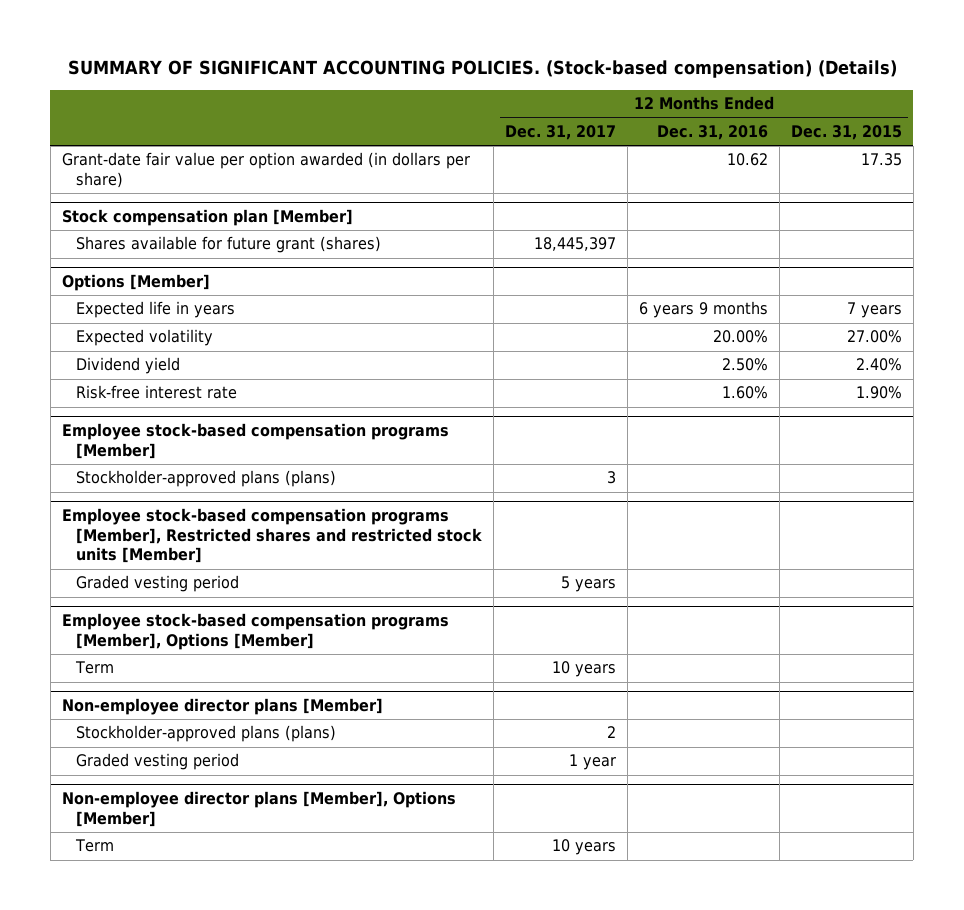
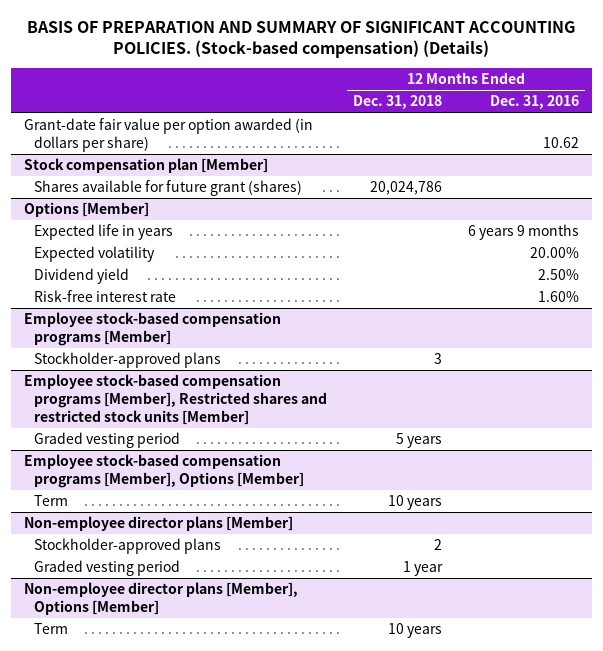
[67,60,897,79] SUMMARY OF SIGNIFICANT ACCOUNTING POLICIES. (Stock-based compensation) (Details) -> [27,20,576,59] BASIS OF PREPARATION AND SUMMARY OF SIGNIFICANT ACCOUNTING POLICIES. (Stock-based compensation) (Details)
[505,124,617,140] Dec. 31, 2017 -> none
[790,124,902,140] Dec. 31, 2015 -> none
none -> [353,95,443,110] Dec. 31, 2018
[76,470,337,488] Stockholder-approved plans (plans) -> [34,352,222,369] Stockholder-approved plans
[76,725,337,743] Stockholder-approved plans (plans) -> [34,538,222,555] Stockholder-approved plans

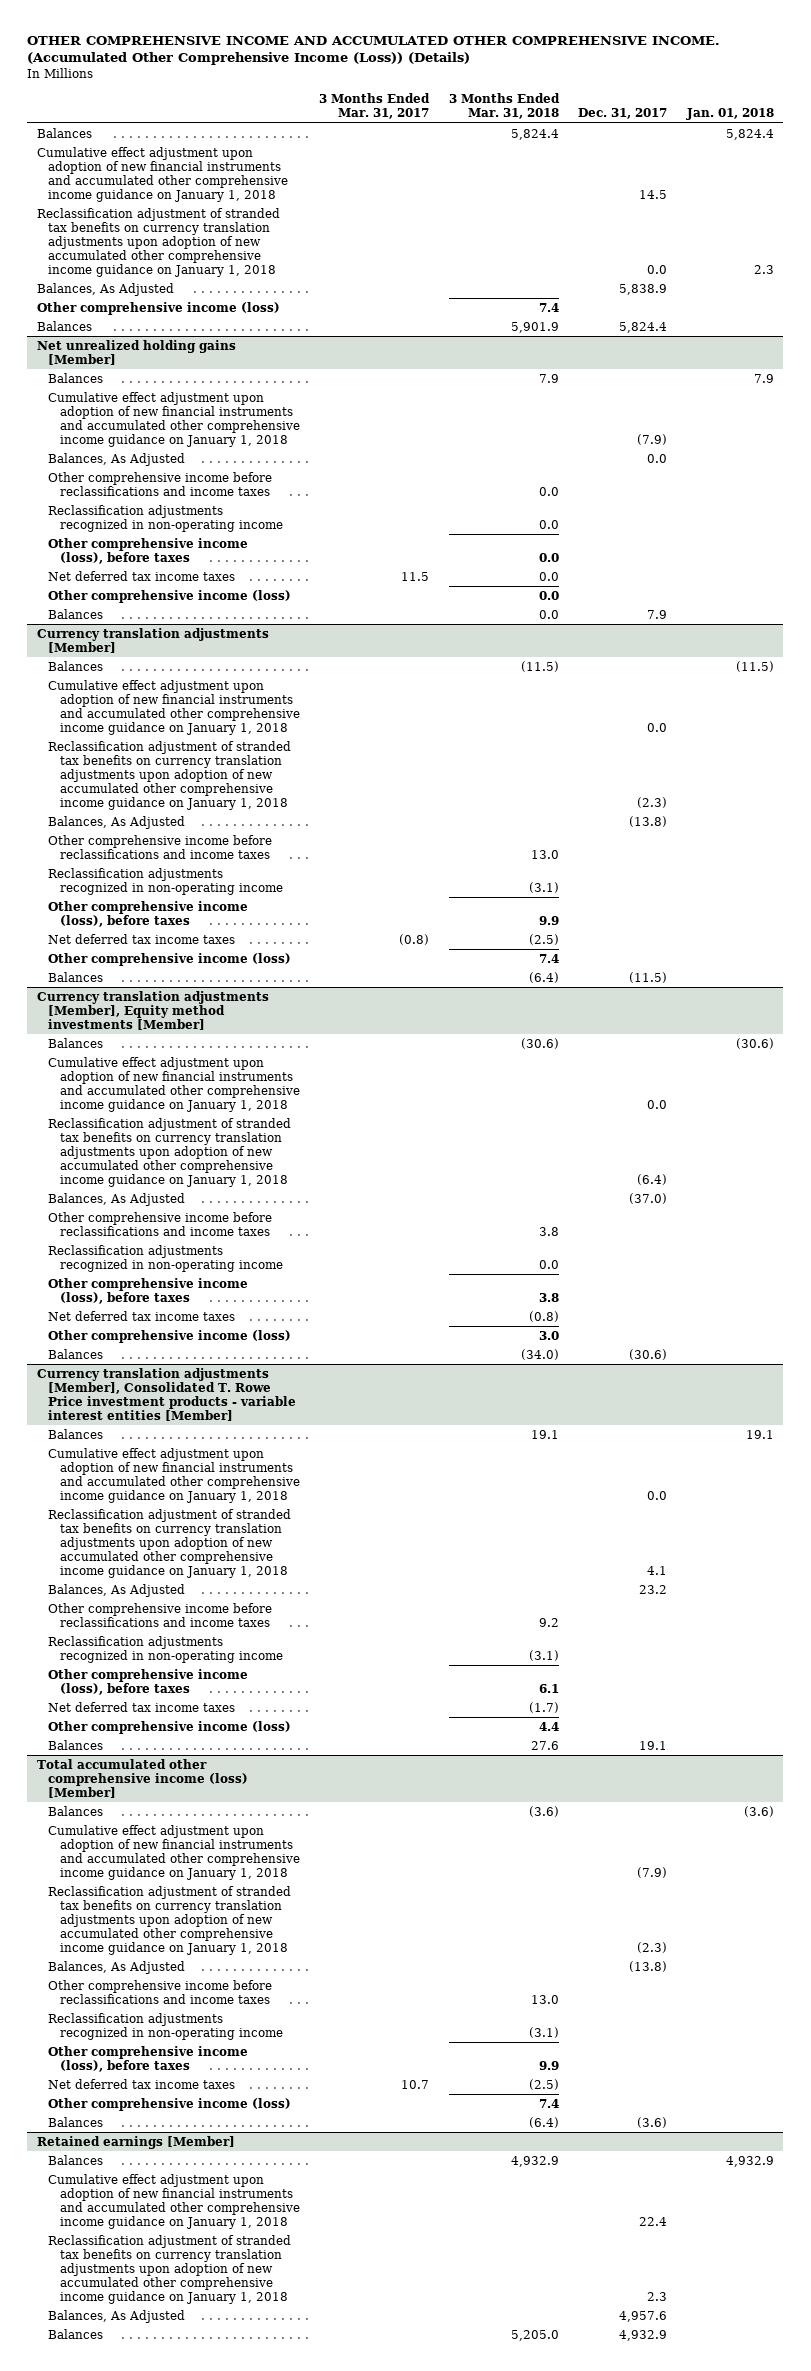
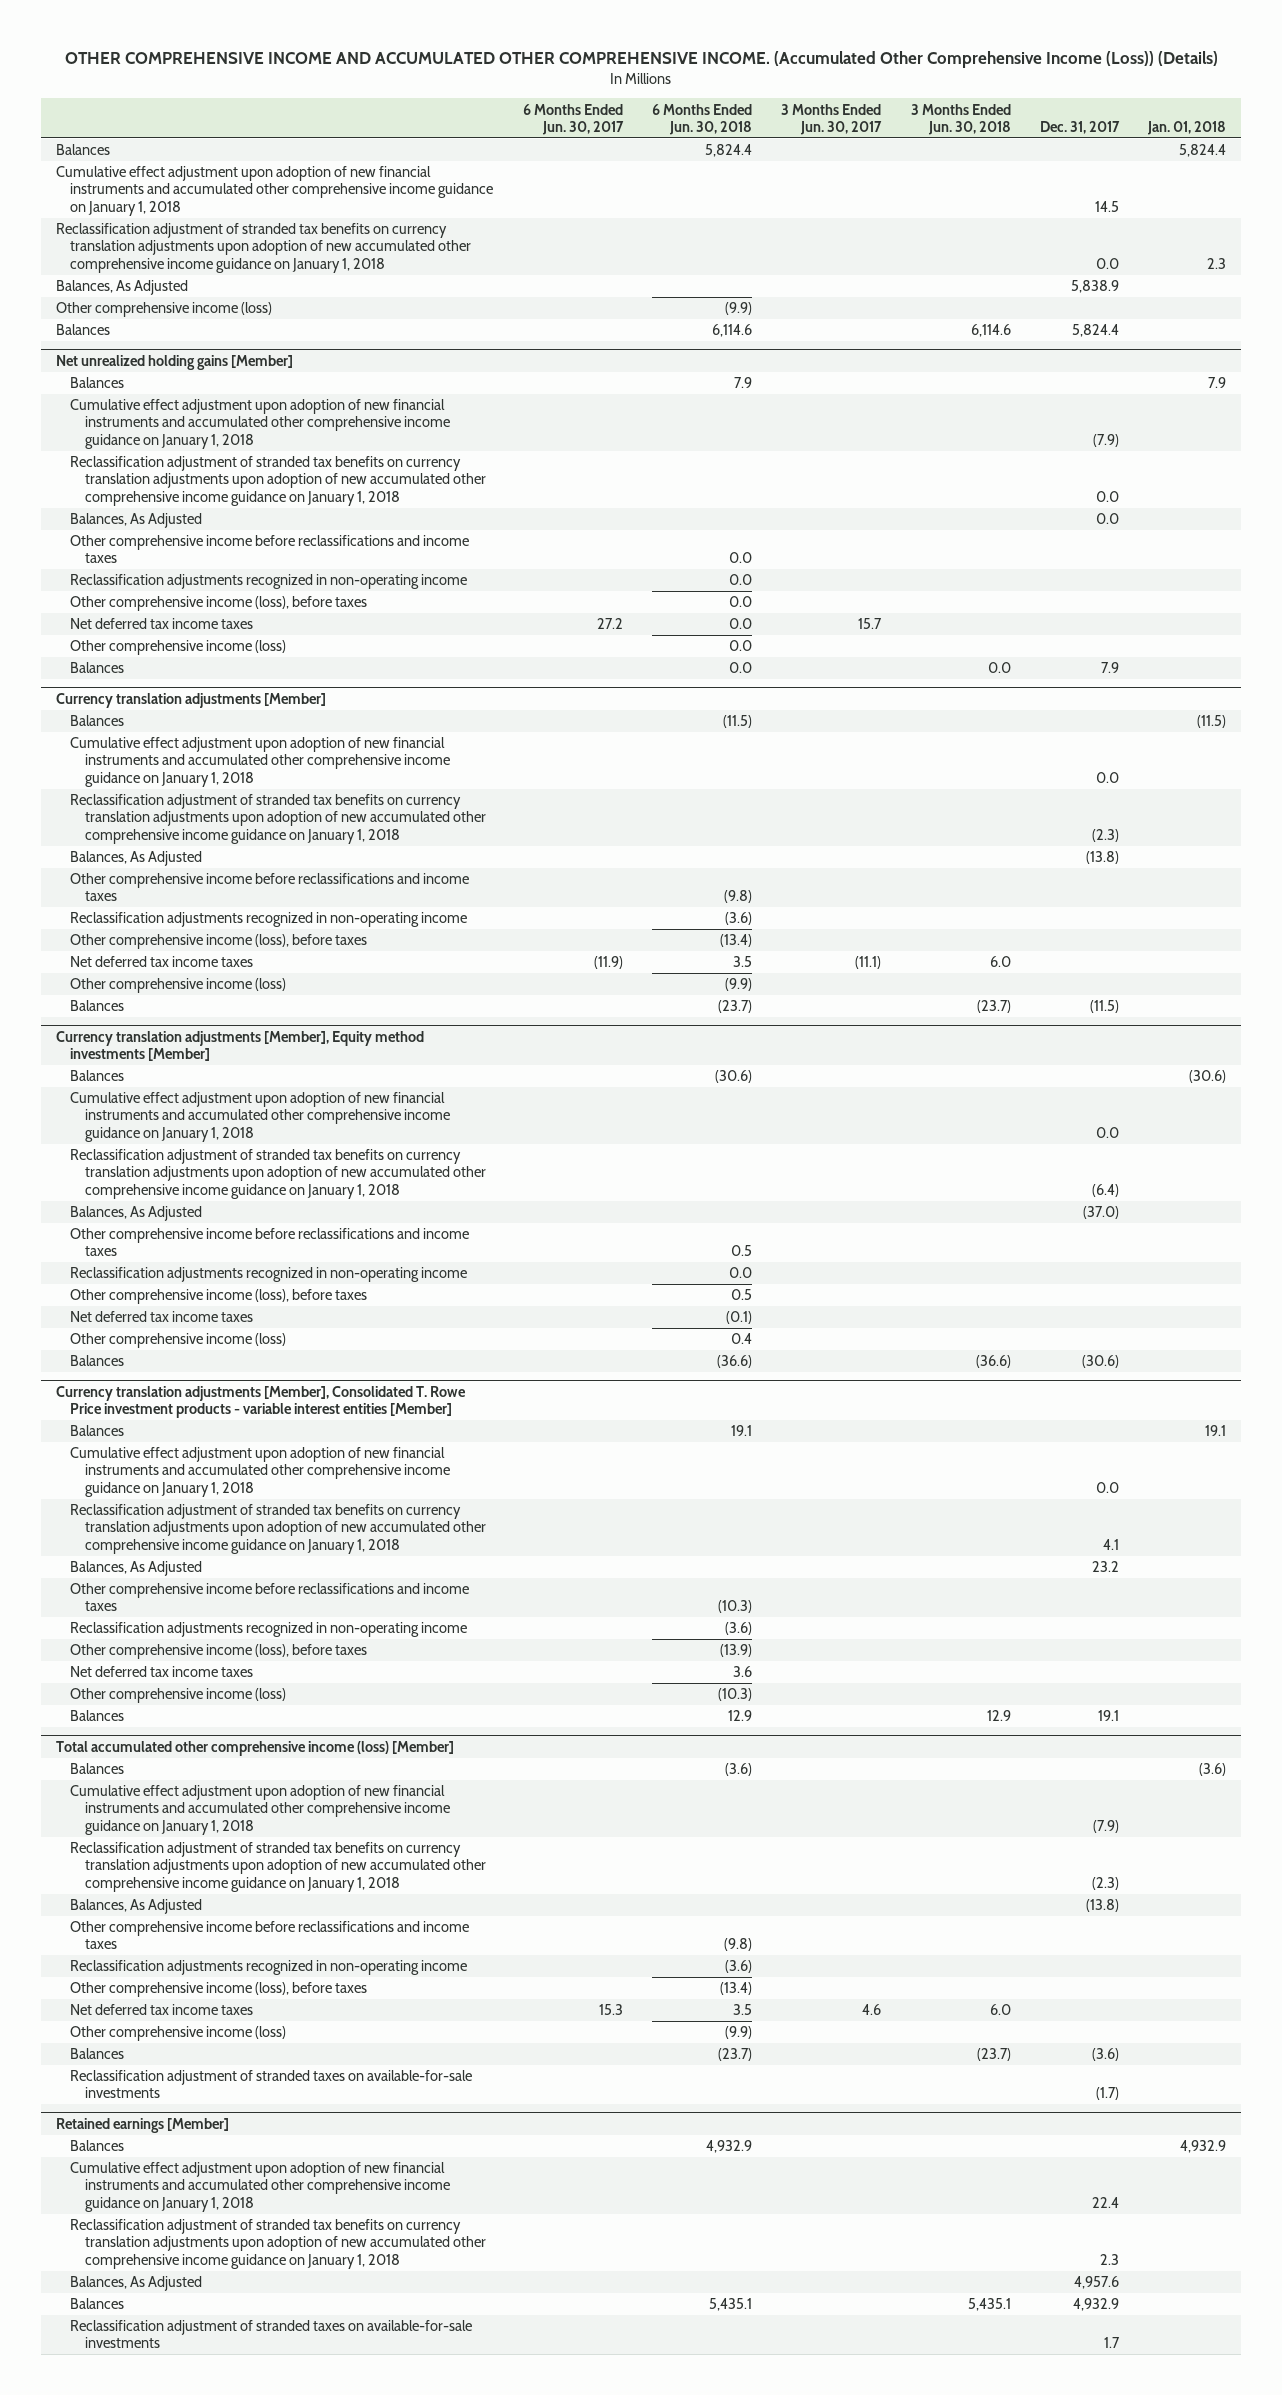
[319,93,431,120] 3 Months Ended Mar. 31, 2017 -> none
[448,93,560,120] 3 Months Ended Mar. 31, 2018 -> none
none -> [522,103,624,135] 6 Months Ended Jun. 30, 2017
none -> [651,103,752,135] 6 Months Ended Jun. 30, 2018
none -> [781,103,883,135] 3 Months Ended Jun. 30, 2017
none -> [910,103,1011,135] 3 Months Ended Jun. 30, 2018
none -> [70,456,486,506] Reclassification adjustment of stranded tax benefits on currency translation adjustments upon adoption of new accumulated other comprehensive income guidance on January 1, 2018
none -> [70,2070,473,2099] Reclassification adjustment of stranded taxes on available-for-sale investments
none -> [70,2320,473,2349] Reclassification adjustment of stranded taxes on available-for-sale investments

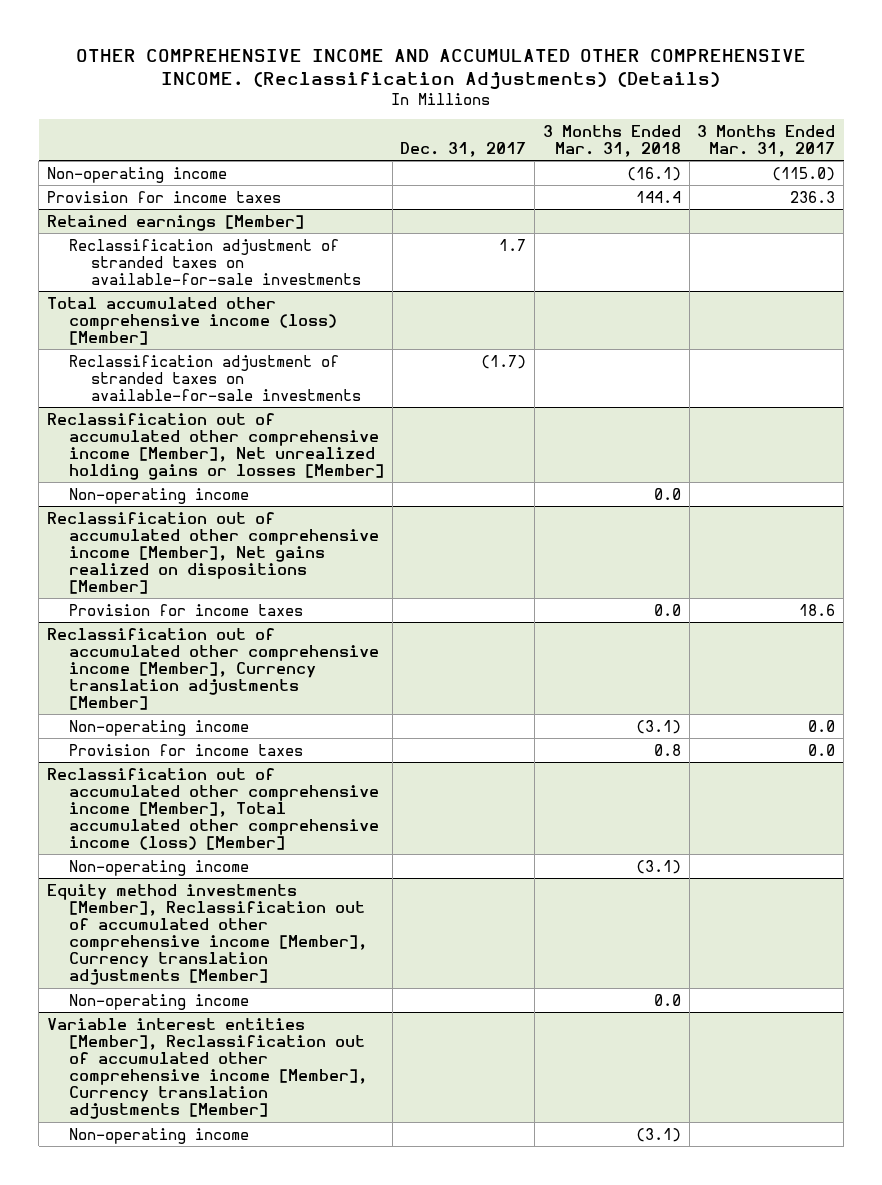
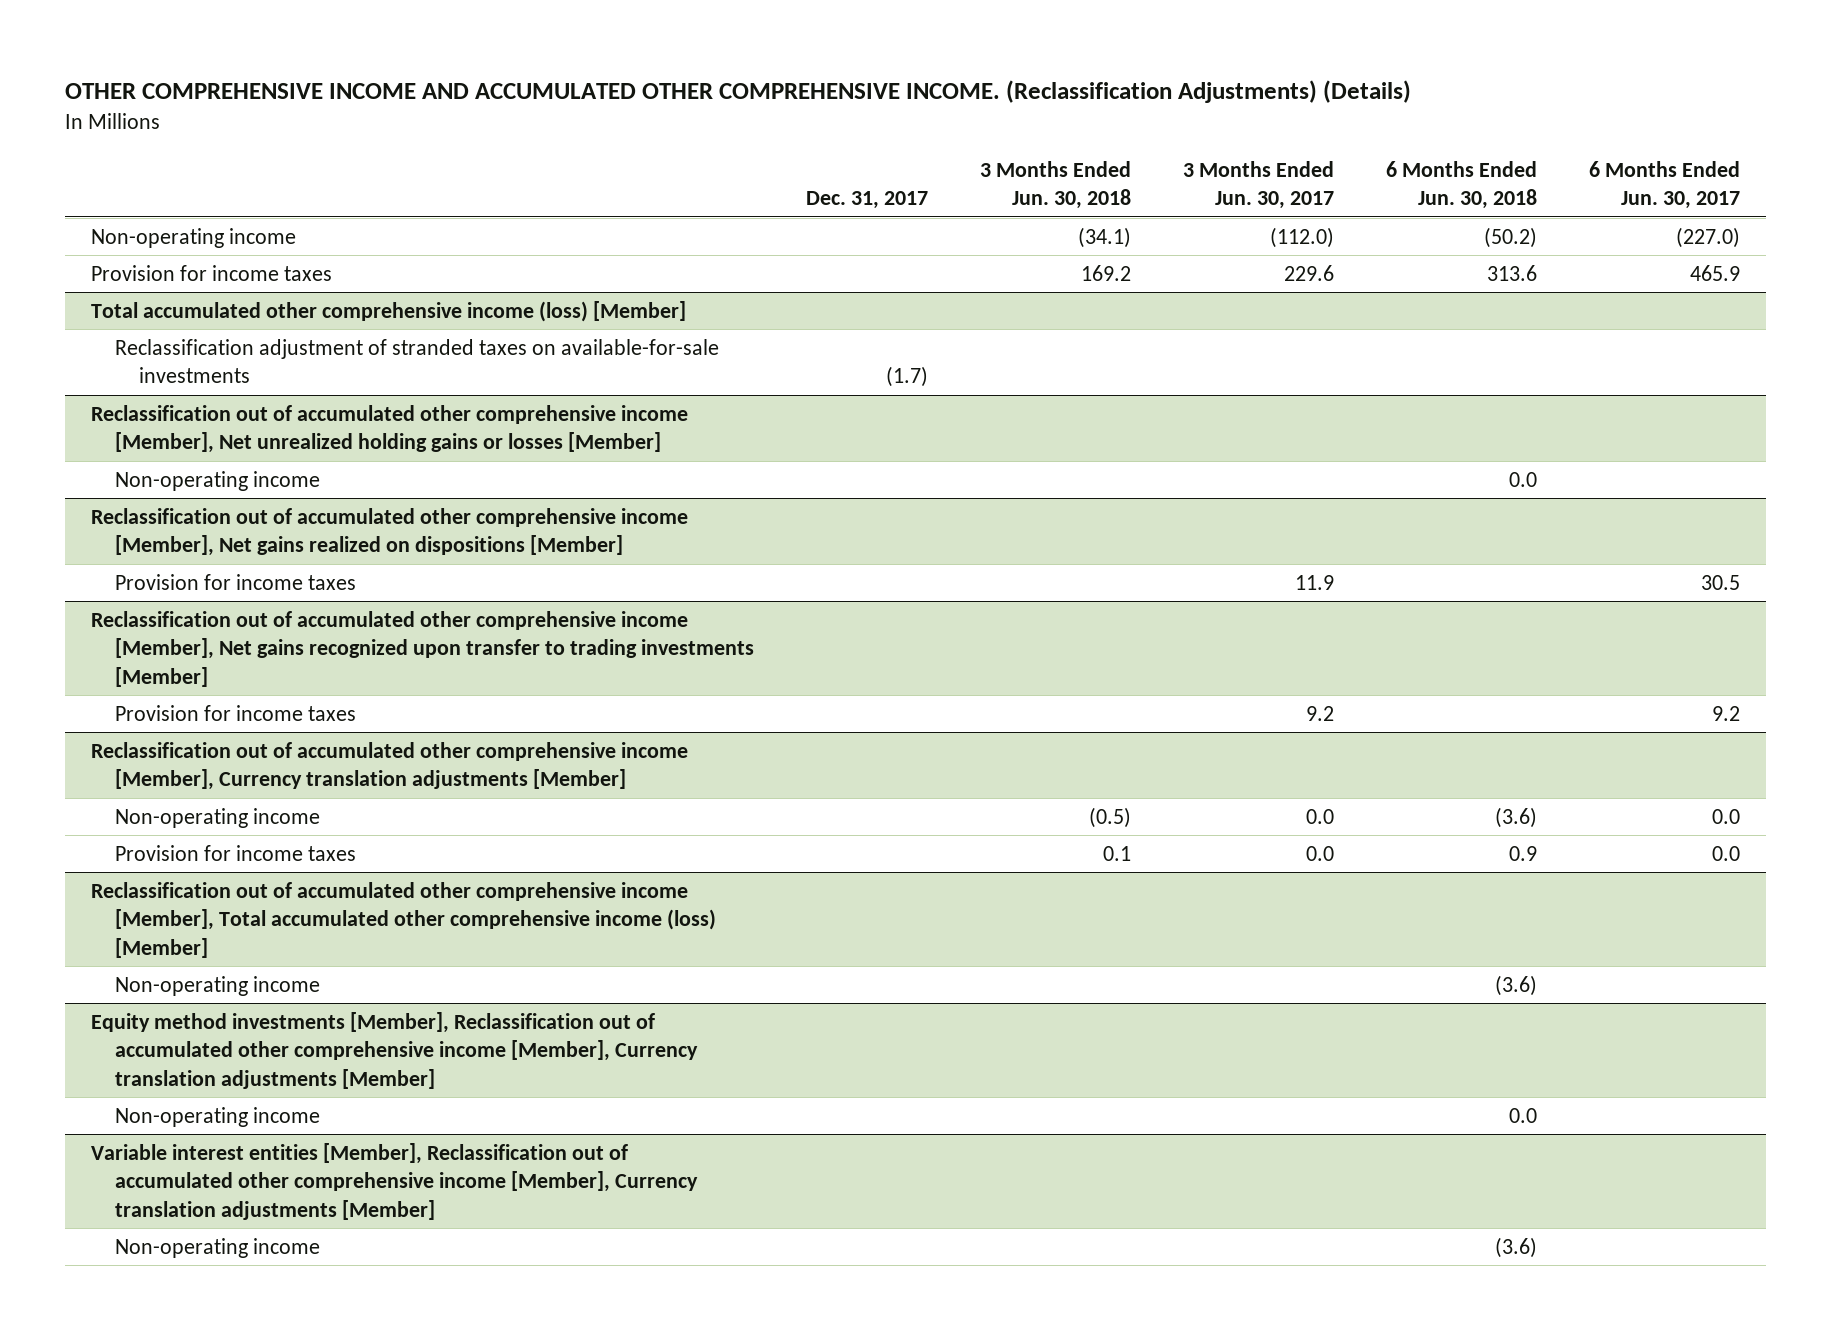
[542,124,681,158] 3 Months Ended Mar. 31, 2018 -> none
[697,124,836,158] 3 Months Ended Mar. 31, 2017 -> none
none -> [980,160,1132,210] 3 Months Ended Jun. 30, 2018
none -> [1183,160,1335,210] 3 Months Ended Jun. 30, 2017
none -> [1386,160,1538,210] 6 Months Ended Jun. 30, 2018
none -> [1588,160,1740,210] 6 Months Ended Jun. 30, 2017
[46,214,304,231] Retained earnings [Member] -> none
[68,238,361,285] Reclassification adjustment of stranded taxes on available-for-sale investments -> none
none -> [91,610,755,687] Reclassification out of accumulated other comprehensive income [Member], Net gains recognized upon transfer to trading investments [Member]
none -> [115,704,357,721] Provision for income taxes

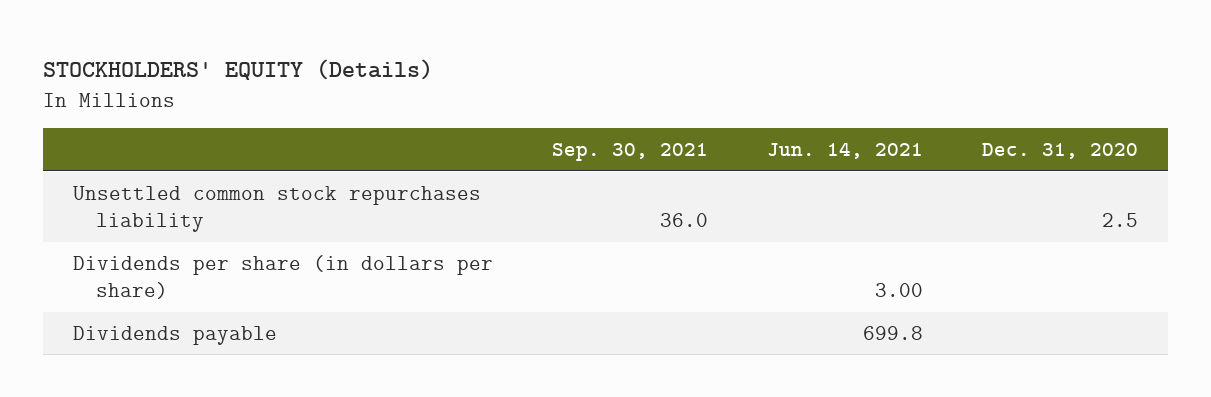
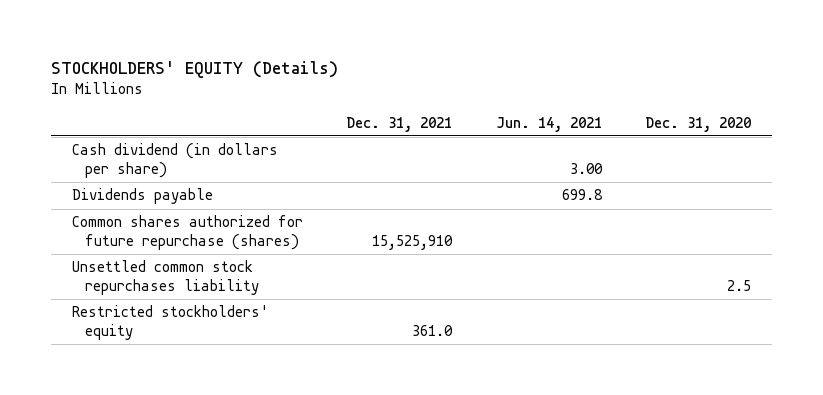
[551,143,708,162] Sep. 30, 2021 -> none
none -> [346,116,453,132] Dec. 31, 2021
[72,254,493,300] Dividends per share (in dollars per share) -> [72,143,279,179] Cash dividend (in dollars per share)
none -> [72,215,304,251] Common shares authorized for future repurchase (shares)
[72,185,481,233] Unsettled common stock repurchases liability -> [72,260,260,296] Unsettled common stock repurchases liability
none -> [72,305,270,341] Restricted stockholders' equity

